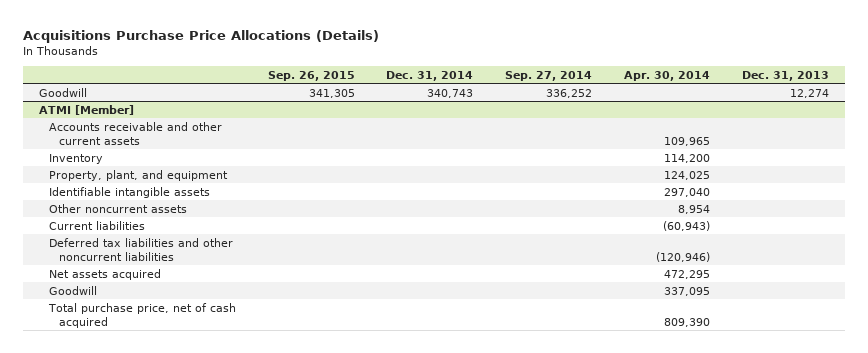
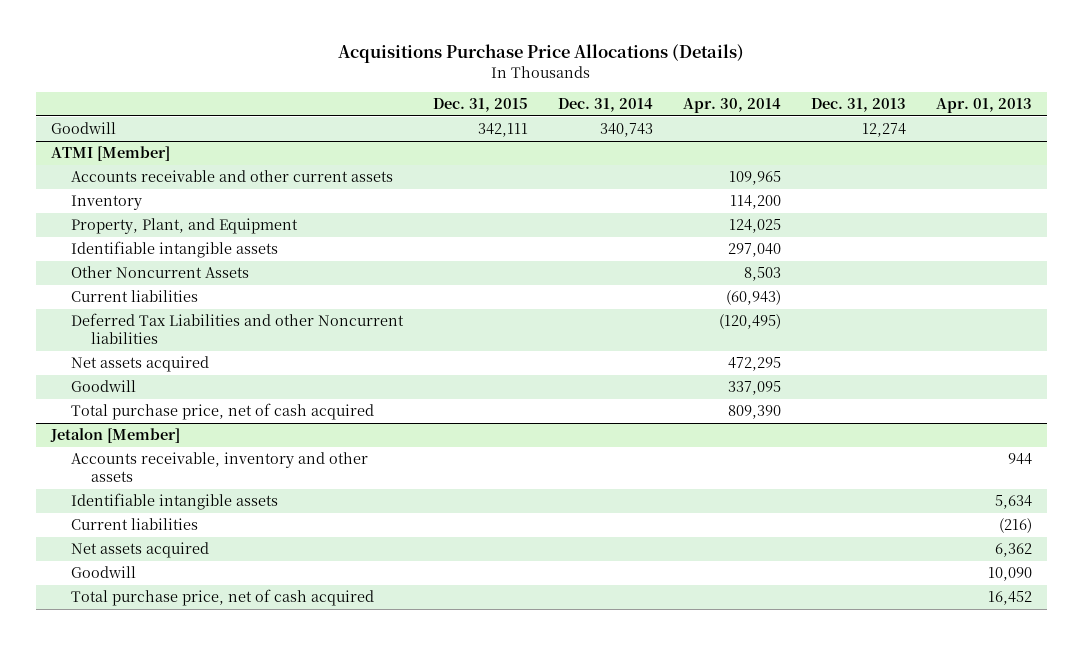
[267,70,355,81] Sep. 26, 2015 -> none
[505,70,593,81] Sep. 27, 2014 -> none
none -> [432,97,528,112] Dec. 31, 2015
none -> [935,97,1032,113] Apr. 01, 2013
[48,169,228,181] Property, plant, and equipment -> [70,218,298,235] Property, Plant, and Equipment
[48,203,187,213] Other noncurrent assets -> [70,266,249,279] Other Noncurrent Assets
[678,204,711,214] 8,954 -> [743,267,781,282] 8,503
[48,237,233,261] Deferred tax liabilities and other noncurrent liabilities -> [70,313,404,345] Deferred Tax Liabilities and other Noncurrent liabilities
[656,251,711,262] (120,946) -> [718,314,781,330] (120,495)
none -> [49,428,180,444] Jetalon [Member]
none -> [70,452,368,483] Accounts receivable, inventory and other assets
none -> [70,493,278,511] Identifiable intangible assets
none -> [70,518,198,531] Current liabilities
none -> [70,542,209,559] Net assets acquired
none -> [70,566,136,579] Goodwill
none -> [70,589,374,607] Total purchase price, net of cash acquired

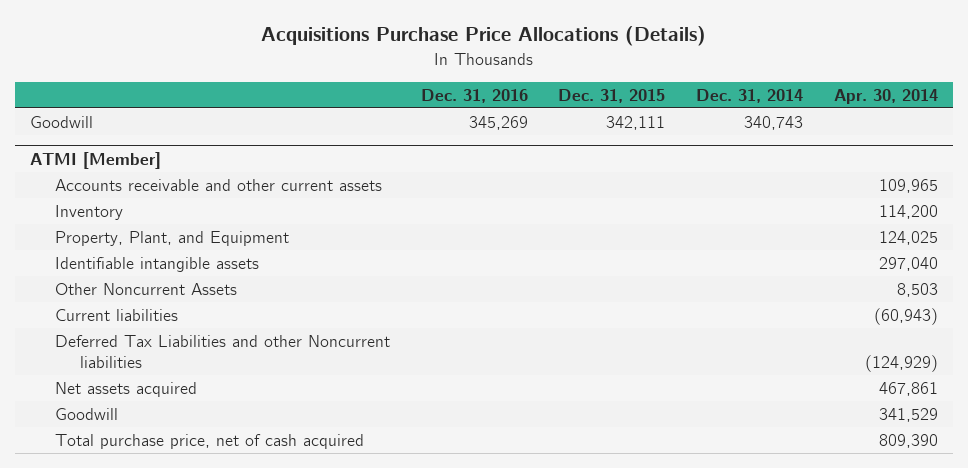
[810,97,906,112] Dec. 31, 2013 -> none
[935,97,1032,113] Apr. 01, 2013 -> none
none -> [420,88,528,103] Dec. 31, 2016
[718,314,781,330] (120,495) -> [864,355,938,373] (124,929)
[727,357,781,372] 472,295 -> [878,381,938,396] 467,861
[727,381,781,396] 337,095 -> [878,407,938,422] 341,529
[49,428,180,444] Jetalon [Member] -> none
[70,452,368,483] Accounts receivable, inventory and other assets -> none
[70,493,278,511] Identifiable intangible assets -> none
[70,518,198,531] Current liabilities -> none
[70,542,209,559] Net assets acquired -> none
[70,566,136,579] Goodwill -> none
[70,589,374,607] Total purchase price, net of cash acquired -> none

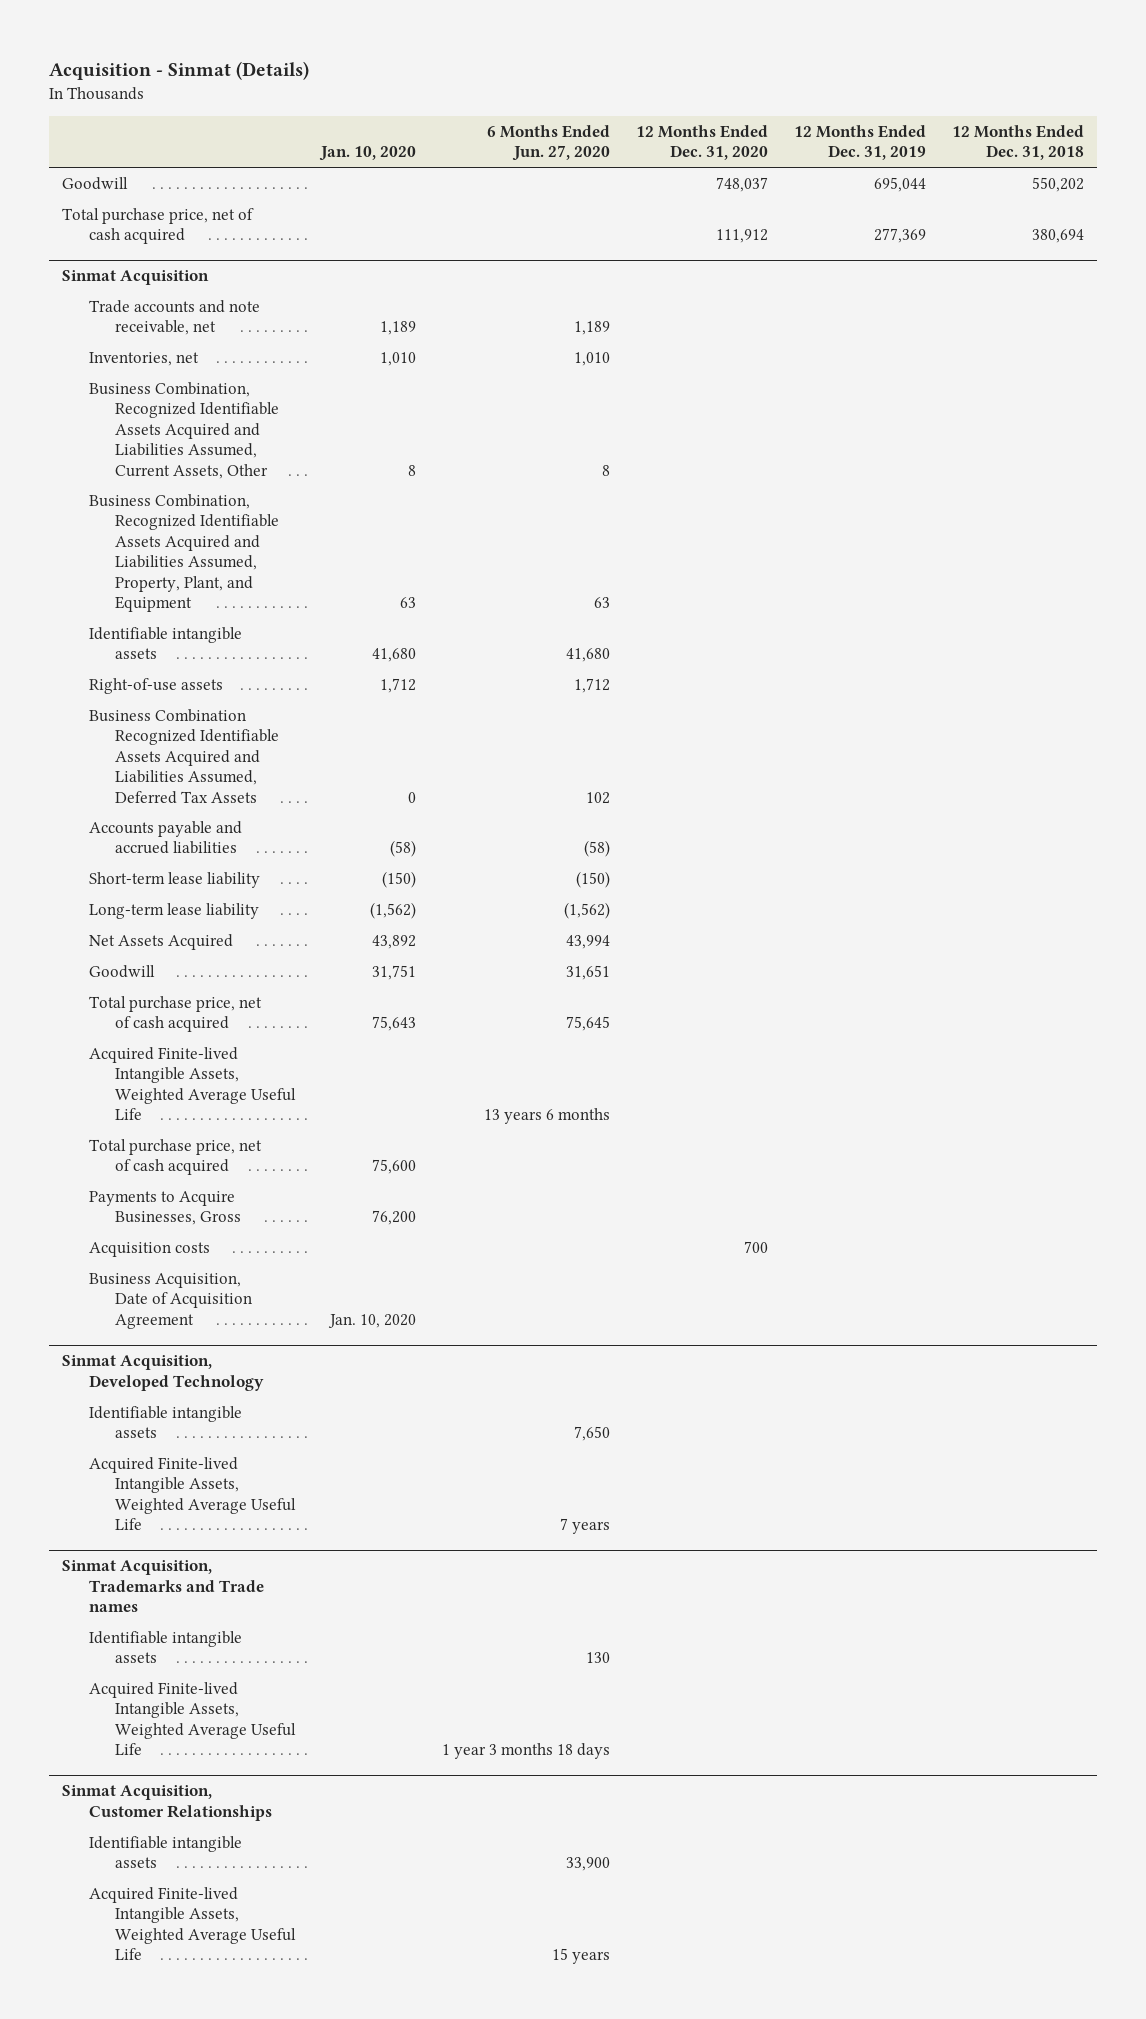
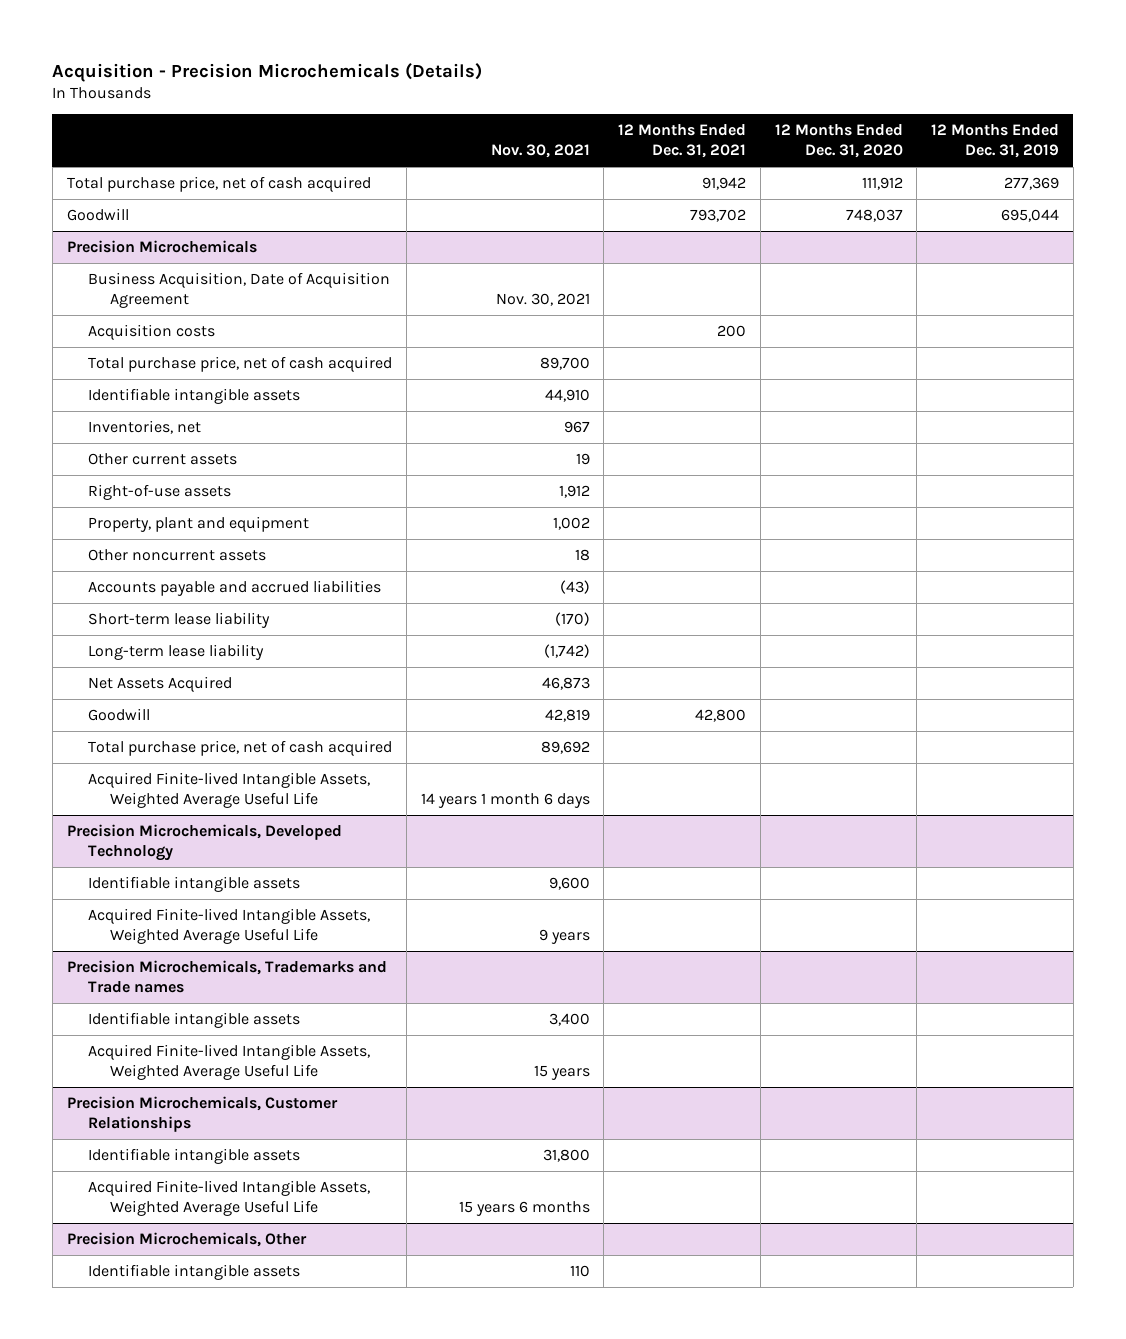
[49,60,310,80] Acquisition - Sinmat (Details) -> [52,62,483,82] Acquisition - Precision Microchemicals (Details)
[318,146,416,162] Jan. 10, 2020 -> none
[486,125,610,162] 6 Months Ended Jun. 27, 2020 -> none
[951,125,1084,161] 12 Months Ended Dec. 31, 2018 -> none
none -> [490,144,590,159] Nov. 30, 2021
none -> [618,124,747,159] 12 Months Ended Dec. 31, 2021
[62,270,210,286] Sinmat Acquisition -> none
[88,300,260,336] Trade accounts and note receivable, net -> none
[88,352,199,367] Inventories, net -> none
[88,382,280,479] Business Combination, Recognized Identifiable Assets Acquired and Liabilities Assumed, Current Assets, Other -> none
[88,494,280,612] Business Combination, Recognized Identifiable Assets Acquired and Liabilities Assumed, Property, Plant, and Equipment -> none
[88,627,242,660] Identifiable intangible assets -> none
[88,678,223,695] Right-of-use assets -> none
[88,709,280,804] Business Combination Recognized Identifiable Assets Acquired and Liabilities Assumed, Deferred Tax Assets -> none
[88,821,242,855] Accounts payable and accrued liabilities -> none
[88,872,260,889] Short-term lease liability -> none
[88,903,259,920] Long-term lease liability -> none
[88,934,233,951] Net Assets Acquired -> none
[88,965,155,979] Goodwill -> none
[88,996,262,1033] Total purchase price, net of cash acquired -> none
[88,1047,297,1121] Acquired Finite-lived Intangible Assets, Weighted Average Useful Life -> none
[88,1139,262,1176] Total purchase price, net of cash acquired -> none
[88,1191,242,1226] Payments to Acquire Businesses, Gross -> none
[88,1242,210,1258] Acquisition costs -> none
[88,1273,253,1329] Business Acquisition, Date of Acquisition Agreement -> none
[62,1355,264,1391] Sinmat Acquisition, Developed Technology -> none
[88,1406,242,1439] Identifiable intangible assets -> none
[88,1457,297,1531] Acquired Finite-lived Intangible Assets, Weighted Average Useful Life -> none
[62,177,129,191] Goodwill -> [66,207,129,221] Goodwill
none -> [66,239,257,253] Precision Microchemicals
none -> [88,271,391,309] Business Acquisition, Date of Acquisition Agreement
none -> [88,323,216,340] Acquisition costs
none -> [88,355,393,372] Total purchase price, net of cash acquired
none -> [88,387,301,404] Identifiable intangible assets
none -> [88,419,202,434] Inventories, net
none -> [88,452,238,465] Other current assets
none -> [88,483,232,500] Right-of-use assets
none -> [88,515,310,532] Property, plant and equipment
none -> [88,548,267,561] Other noncurrent assets
none -> [88,579,382,596] Accounts payable and accrued liabilities
none -> [88,611,271,628] Short-term lease liability
none -> [88,643,265,660] Long-term lease liability
none -> [88,675,233,692] Net Assets Acquired
none -> [88,707,151,721] Goodwill
none -> [88,739,393,756] Total purchase price, net of cash acquired
none -> [88,771,371,809] Acquired Finite-lived Intangible Assets, Weighted Average Useful Life
none -> [66,823,342,862] Precision Microchemicals, Developed Technology
none -> [88,875,301,892] Identifiable intangible assets
none -> [88,907,371,945] Acquired Finite-lived Intangible Assets, Weighted Average Useful Life
[62,1560,264,1612] Sinmat Acquisition, Trademarks and Trade names -> [66,959,387,994] Precision Microchemicals, Trademarks and Trade names
[62,1785,272,1821] Sinmat Acquisition, Customer Relationships -> none
[88,1836,242,1869] Identifiable intangible assets -> none
[88,1887,297,1961] Acquired Finite-lived Intangible Assets, Weighted Average Useful Life -> none
none -> [66,1095,338,1133] Precision Microchemicals, Customer Relationships
none -> [88,1147,301,1164] Identifiable intangible assets
none -> [88,1179,371,1217] Acquired Finite-lived Intangible Assets, Weighted Average Useful Life
none -> [66,1231,307,1247] Precision Microchemicals, Other
none -> [88,1263,301,1280] Identifiable intangible assets

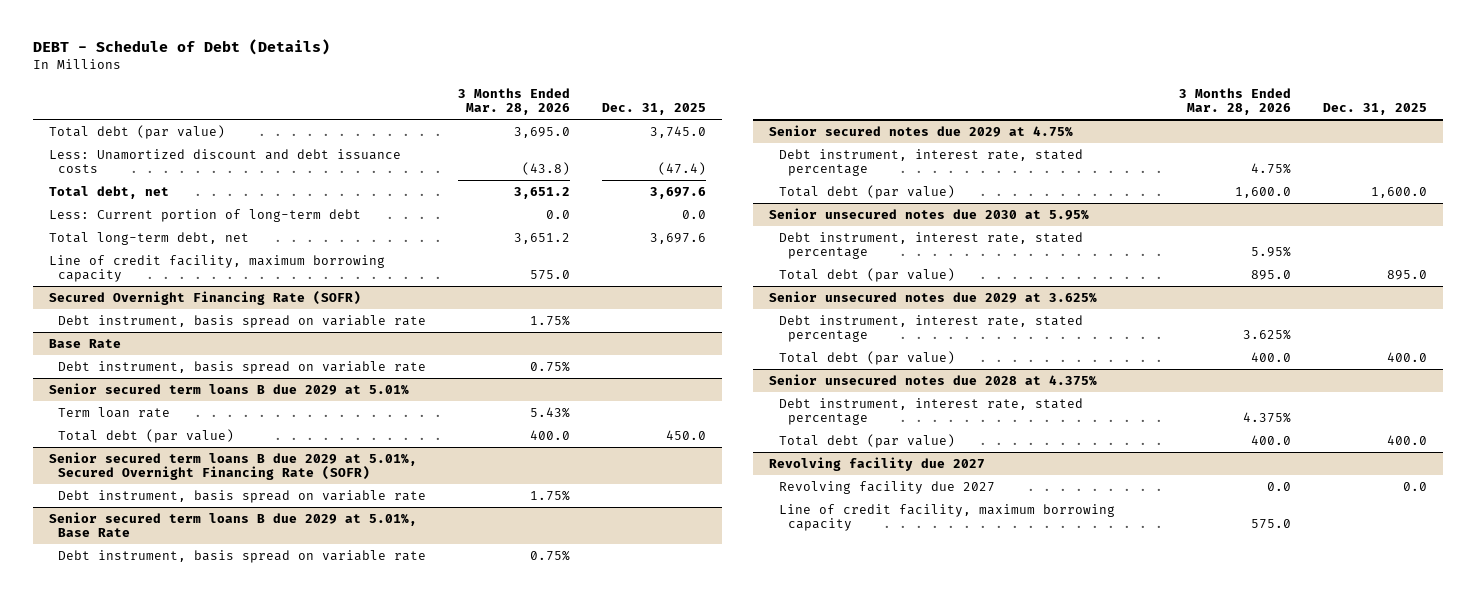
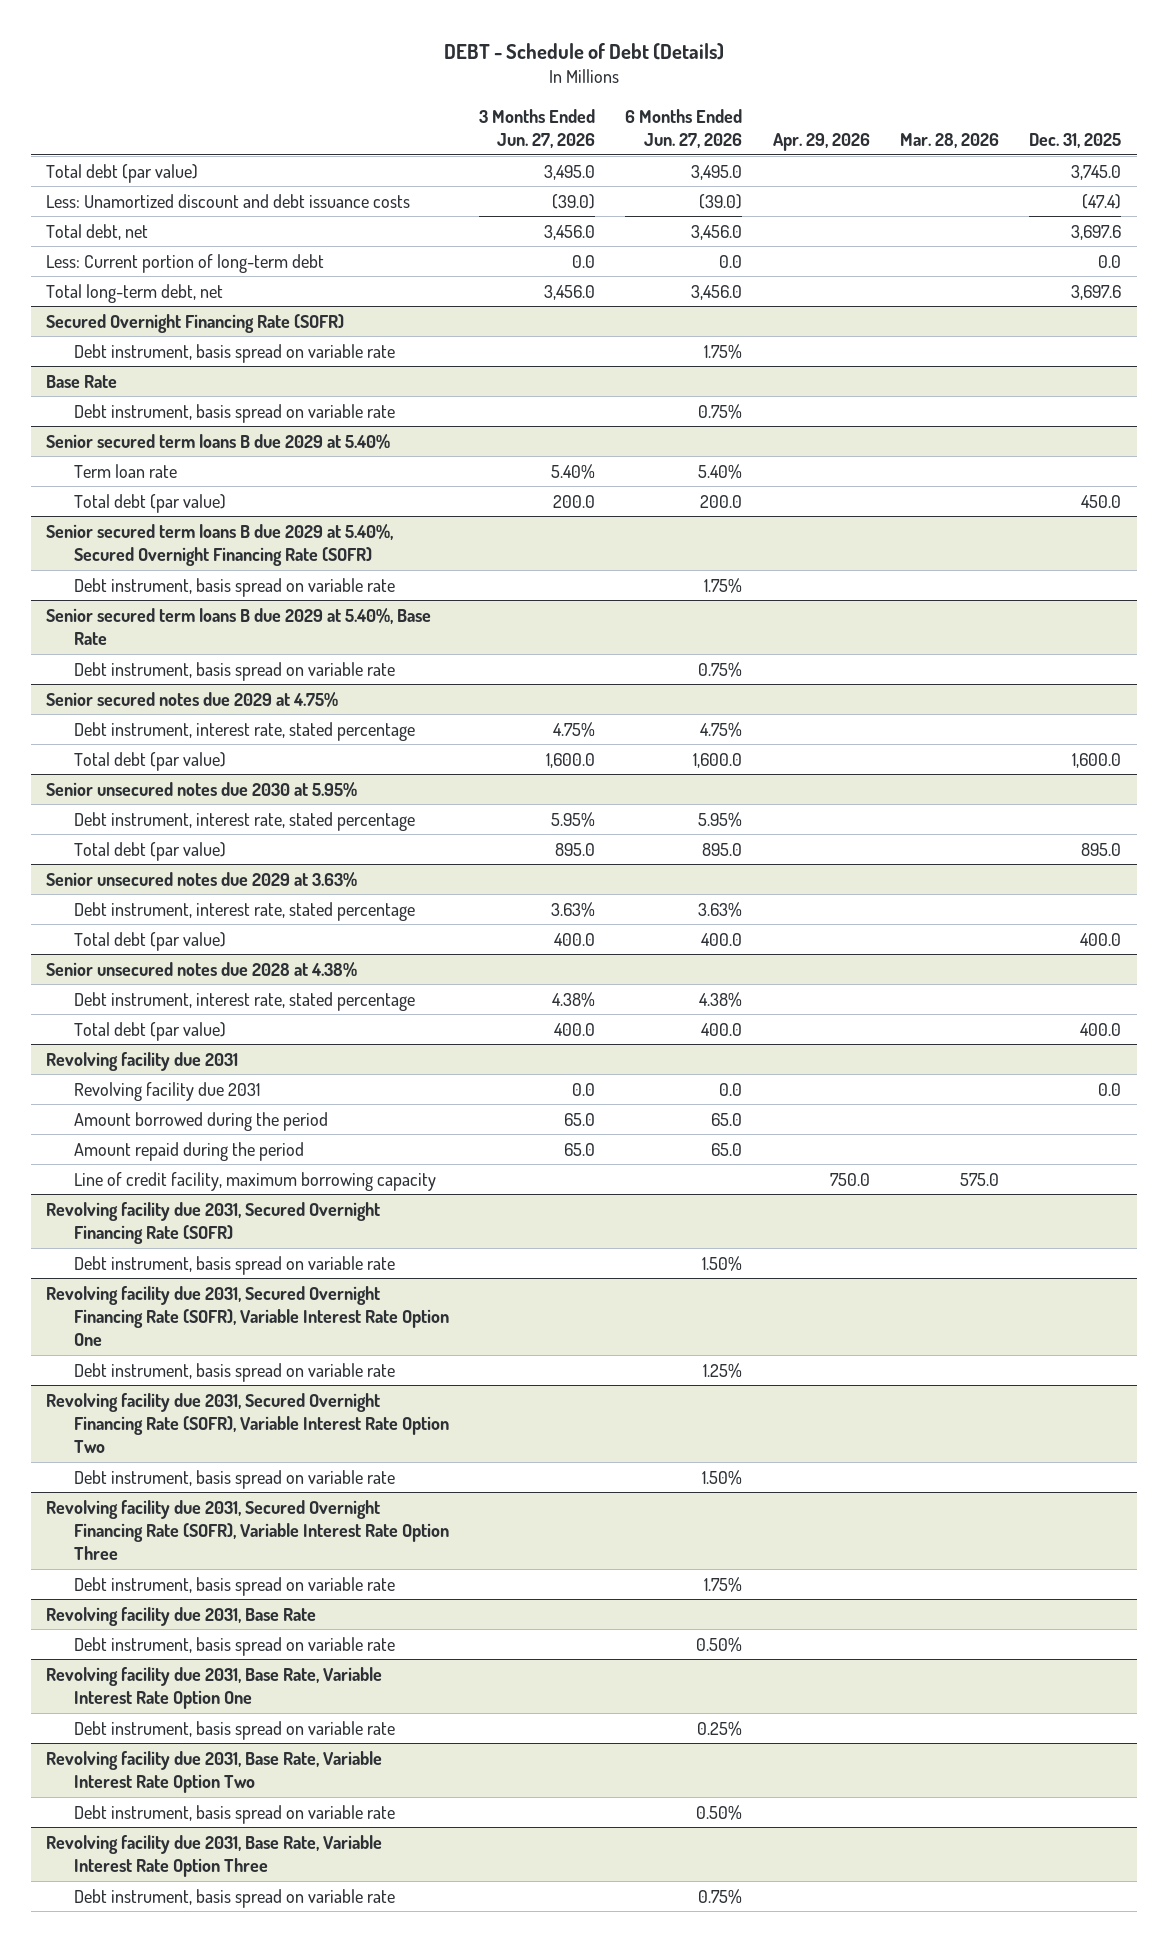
[458,87,571,116] 3 Months Ended Mar. 28, 2026 -> none
none -> [478,108,595,149] 3 Months Ended Jun. 27, 2026
none -> [625,108,743,149] 6 Months Ended Jun. 27, 2026
none -> [772,133,870,152] Apr. 29, 2026
none -> [900,133,1000,149] Mar. 28, 2026
[48,254,385,283] Line of credit facility, maximum borrowing capacity -> none
[48,382,409,395] Senior secured term loans B due 2029 at 5.01% -> [46,433,391,449] Senior secured term loans B due 2029 at 5.40%
[48,451,417,481] Senior secured term loans B due 2029 at 5.01%, Secured Overnight Financing Rate (SOFR) -> [46,523,394,566] Senior secured term loans B due 2029 at 5.40%, Secured Overnight Financing Rate (SOFR)
[48,511,417,538] Senior secured term loans B due 2029 at 5.01%, Base Rate -> [46,607,432,645] Senior secured term loans B due 2029 at 5.40%, Base Rate
[769,290,1098,303] Senior unsecured notes due 2029 at 3.625% -> [46,871,358,887] Senior unsecured notes due 2029 at 3.63%
[769,373,1098,386] Senior unsecured notes due 2028 at 4.375% -> [46,961,358,977] Senior unsecured notes due 2028 at 4.38%
[769,456,986,471] Revolving facility due 2027 -> [46,1051,239,1071] Revolving facility due 2031
[778,480,995,494] Revolving facility due 2027 -> [73,1081,260,1101] Revolving facility due 2031
none -> [73,1111,328,1131] Amount borrowed during the period
none -> [73,1141,304,1161] Amount repaid during the period
none -> [46,1201,381,1244] Revolving facility due 2031, Secured Overnight Financing Rate (SOFR)
none -> [73,1255,395,1275] Debt instrument, basis spread on variable rate
none -> [46,1285,449,1347] Revolving facility due 2031, Secured Overnight Financing Rate (SOFR), Variable Interest Rate Option One
none -> [73,1362,395,1382] Debt instrument, basis spread on variable rate
none -> [46,1392,449,1454] Revolving facility due 2031, Secured Overnight Financing Rate (SOFR), Variable Interest Rate Option Two
none -> [73,1469,395,1489] Debt instrument, basis spread on variable rate
none -> [46,1499,449,1561] Revolving facility due 2031, Secured Overnight Financing Rate (SOFR), Variable Interest Rate Option Three
none -> [73,1576,395,1596] Debt instrument, basis spread on variable rate
none -> [46,1606,317,1626] Revolving facility due 2031, Base Rate
none -> [73,1636,395,1656] Debt instrument, basis spread on variable rate
none -> [46,1666,383,1709] Revolving facility due 2031, Base Rate, Variable Interest Rate Option One
none -> [73,1720,395,1740] Debt instrument, basis spread on variable rate
none -> [46,1750,383,1793] Revolving facility due 2031, Base Rate, Variable Interest Rate Option Two
none -> [73,1804,395,1824] Debt instrument, basis spread on variable rate
none -> [46,1834,383,1877] Revolving facility due 2031, Base Rate, Variable Interest Rate Option Three
none -> [73,1888,395,1908] Debt instrument, basis spread on variable rate

